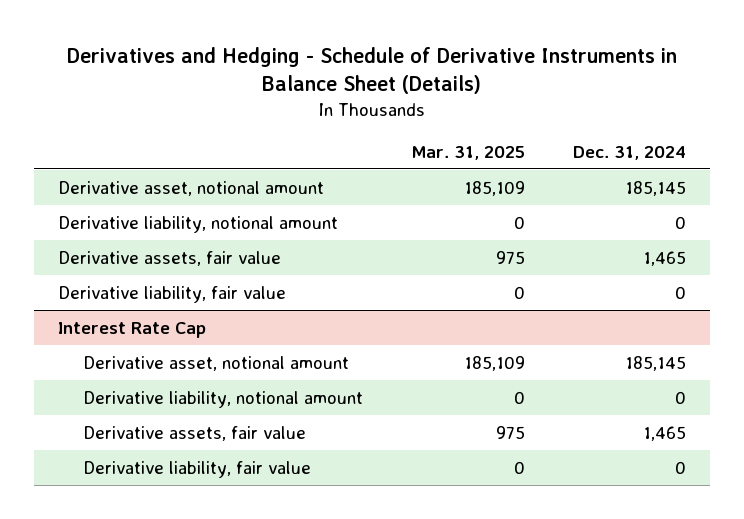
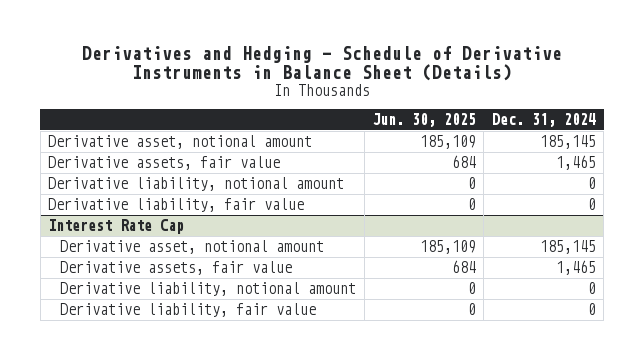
[411,145,526,160] Mar. 31, 2025 -> none
none -> [372,113,477,128] Jun. 30, 2025
[58,215,339,233] Derivative liability, notional amount -> [47,177,344,192] Derivative liability, notional amount
[82,390,363,408] Derivative liability, notional amount -> [60,282,357,297] Derivative liability, notional amount

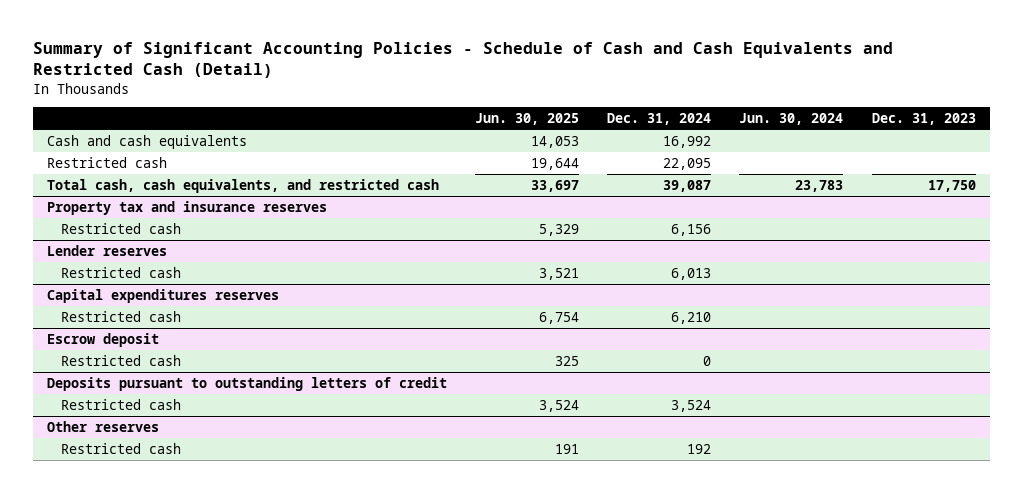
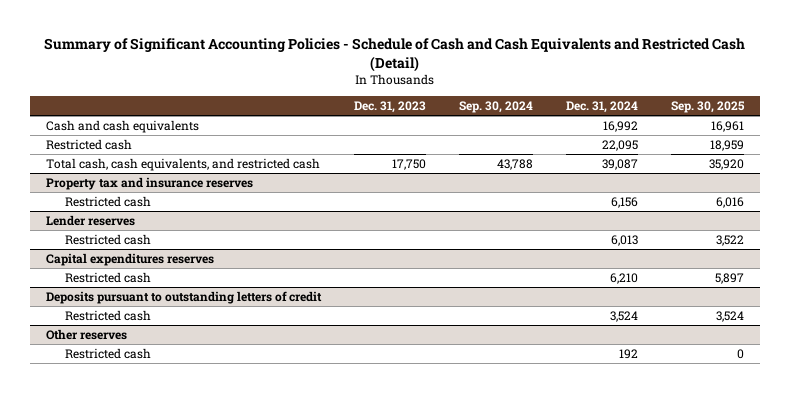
[475,113,580,126] Jun. 30, 2025 -> none
[739,113,844,126] Jun. 30, 2024 -> none
none -> [459,101,534,114] Sep. 30, 2024
none -> [670,101,745,114] Sep. 30, 2025
[46,332,159,347] Escrow deposit -> none
[60,354,181,366] Restricted cash -> none

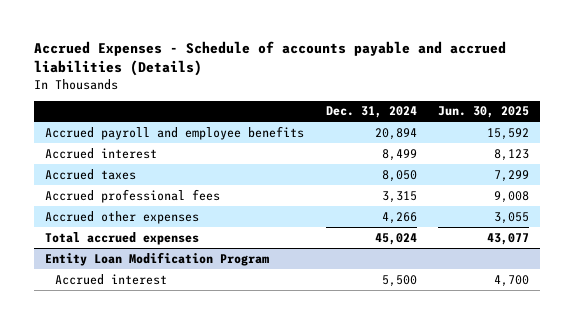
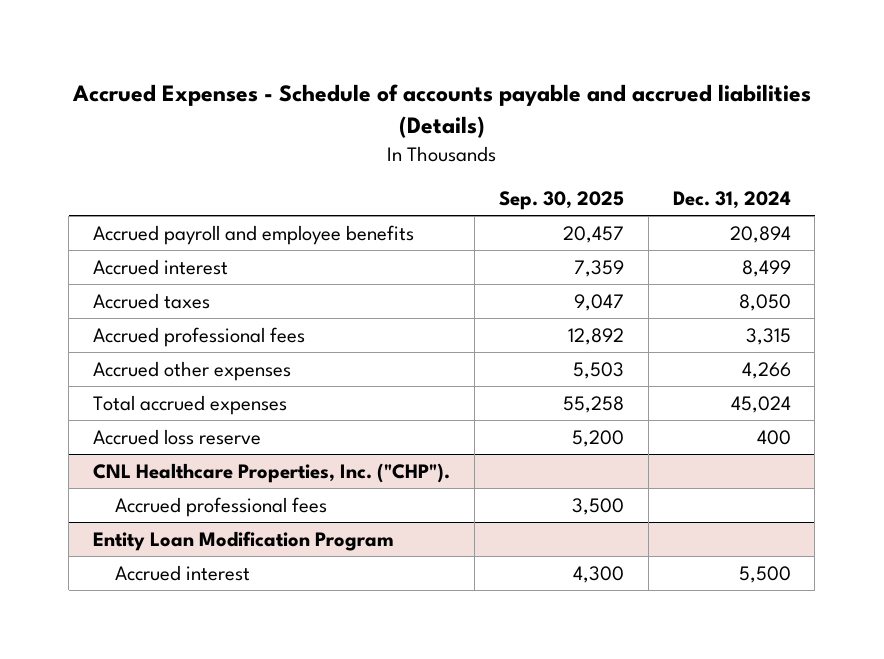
[438,106,530,119] Jun. 30, 2025 -> none
none -> [498,191,624,211] Sep. 30, 2025
none -> [93,428,262,445] Accrued loss reserve
none -> [93,462,451,483] CNL Healthcare Properties, Inc. ("CHP").
none -> [115,496,328,517] Accrued professional fees

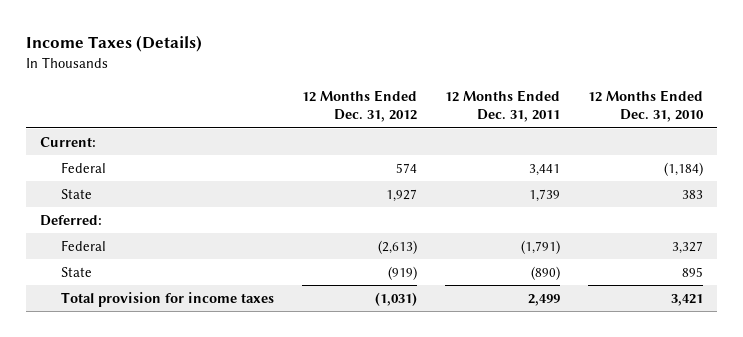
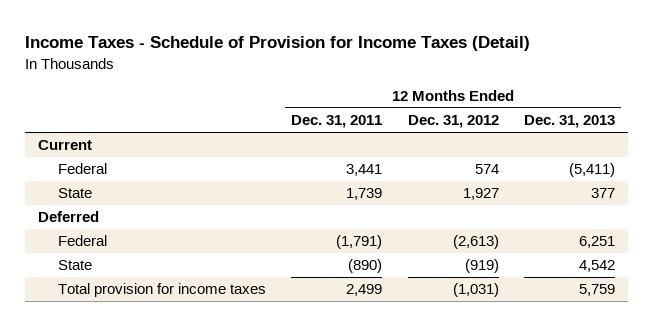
[25,35,202,53] Income Taxes (Details) -> [25,36,531,52] Income Taxes - Schedule of Provision for Income Taxes (Detail)
[588,89,705,123] 12 Months Ended Dec. 31, 2010 -> none
none -> [523,115,615,129] Dec. 31, 2013
[39,136,96,147] Current: -> [37,140,92,151] Current
[39,214,102,226] Deferred: -> [37,211,99,223] Deferred

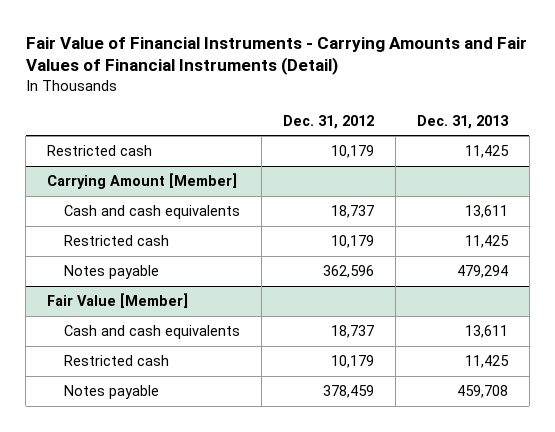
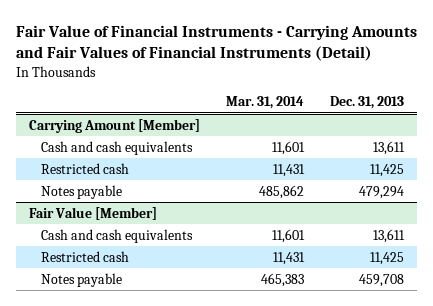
[283,114,375,129] Dec. 31, 2012 -> none
none -> [225,96,304,110] Mar. 31, 2014
[47,145,153,157] Restricted cash -> none

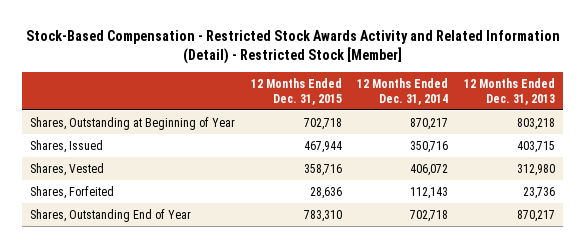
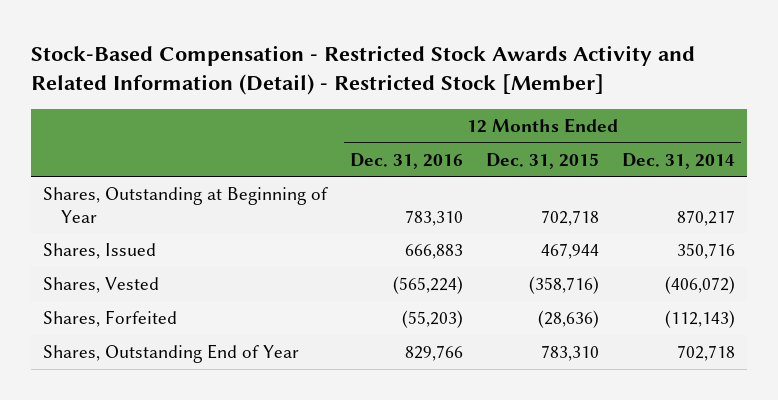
[464,77,556,105] 12 Months Ended Dec. 31, 2013 -> none
none -> [350,152,464,169] Dec. 31, 2016
[303,163,342,176] 358,716 -> [529,275,600,294] (358,716)
[410,163,449,176] 406,072 -> [665,275,736,294] (406,072)
[309,186,342,199] 28,636 -> [538,309,600,328] (28,636)
[410,186,449,199] 112,143 -> [665,309,736,328] (112,143)

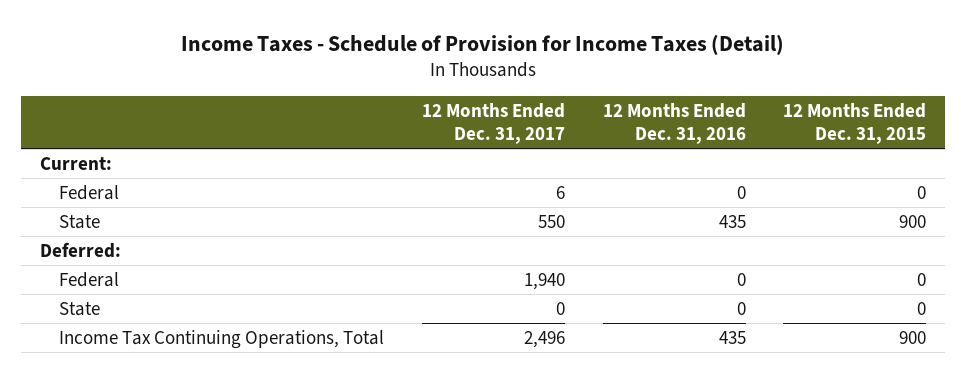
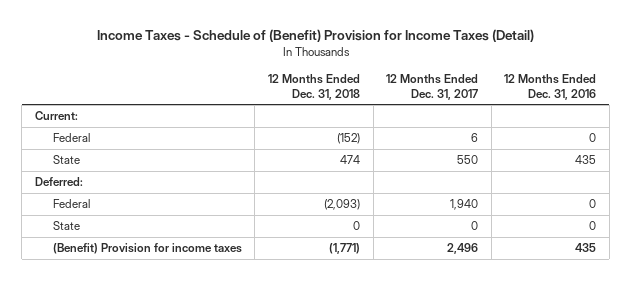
[181,33,785,55] Income Taxes - Schedule of Provision for Income Taxes (Detail) -> [96,29,534,43] Income Taxes - Schedule of (Benefit) Provision for Income Taxes (Detail)
[783,102,927,144] 12 Months Ended Dec. 31, 2015 -> none
none -> [268,73,361,100] 12 Months Ended Dec. 31, 2018
[59,330,385,350] Income Tax Continuing Operations, Total -> [52,243,242,255] (Benefit) Provision for income taxes

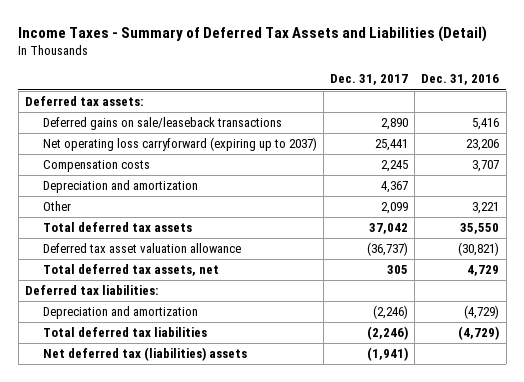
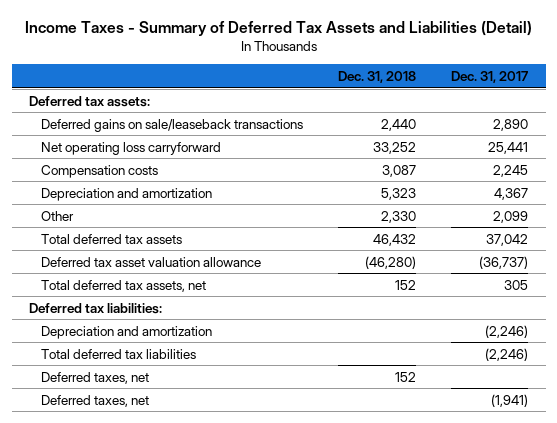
[421,74,500,86] Dec. 31, 2016 -> none
none -> [337,70,416,83] Dec. 31, 2018
[42,137,317,152] Net operating loss carryforward (expiring up to 2037) -> [40,141,221,155] Net operating loss carryforward
none -> [40,371,149,384] Deferred taxes, net
[42,347,247,362] Net deferred tax (liabilities) assets -> [40,394,149,407] Deferred taxes, net

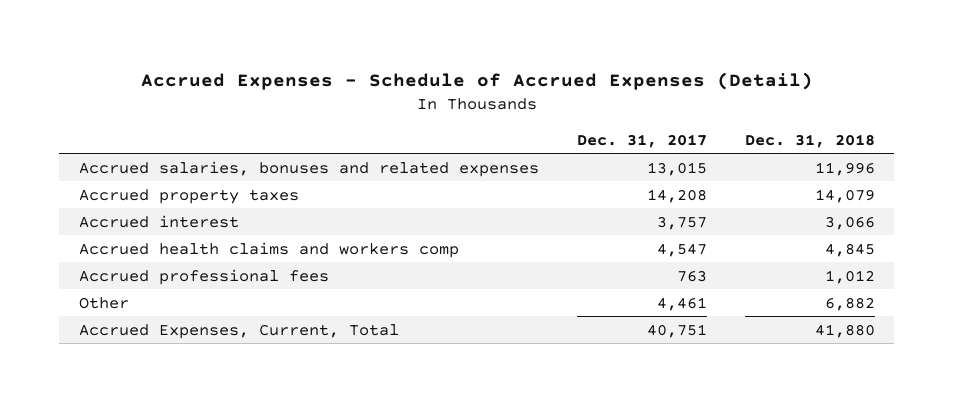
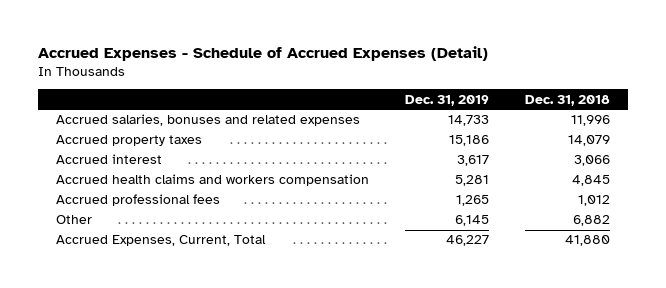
[576,133,707,148] Dec. 31, 2017 -> none
none -> [404,94,489,106] Dec. 31, 2019
[78,241,459,258] Accrued health claims and workers comp -> [55,174,369,187] Accrued health claims and workers compensation

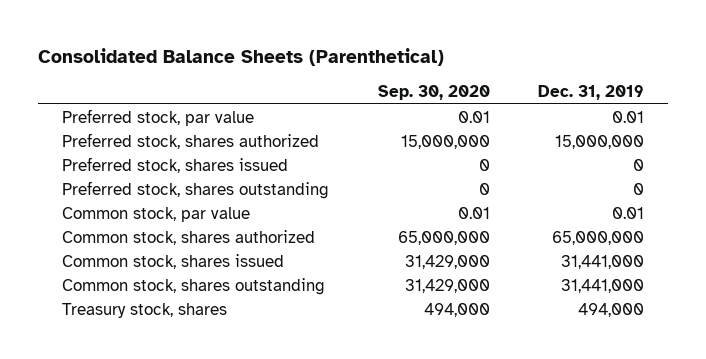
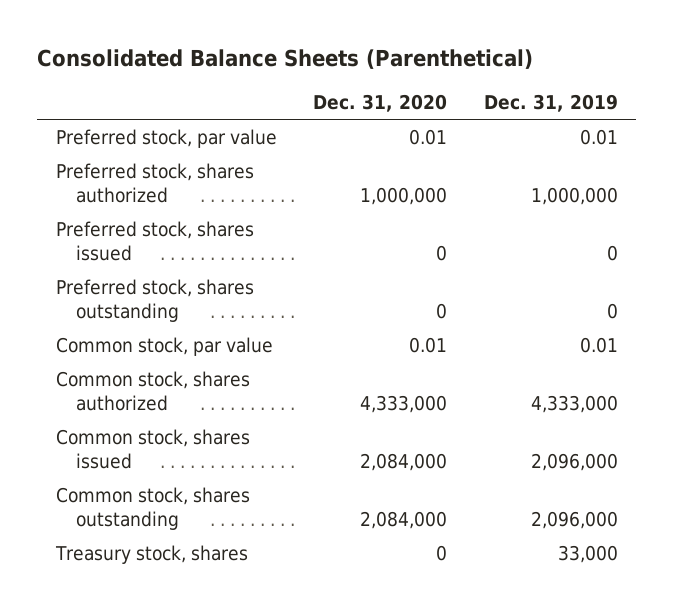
[377,85,490,101] Sep. 30, 2020 -> none
none -> [313,94,448,113] Dec. 31, 2020
[555,134,645,149] 15,000,000 -> [530,186,618,205] 1,000,000
[552,230,645,245] 65,000,000 -> [530,394,618,413] 4,333,000
[561,254,645,269] 31,441,000 -> [530,452,618,471] 2,096,000
[561,278,645,293] 31,441,000 -> [530,510,618,529] 2,096,000
[578,302,645,317] 494,000 -> [557,544,618,563] 33,000

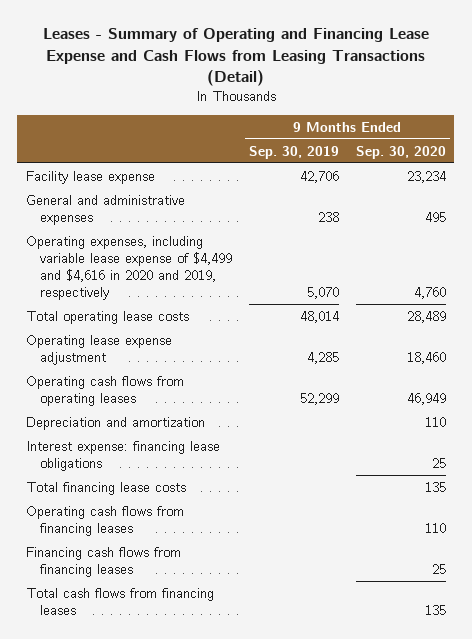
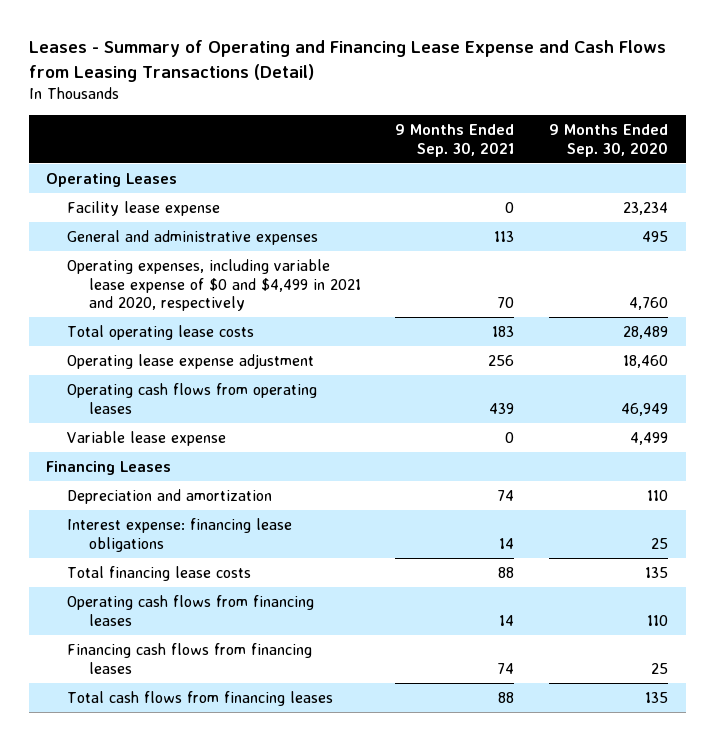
[248,145,339,159] Sep. 30, 2019 -> none
none -> [395,124,515,157] 9 Months Ended Sep. 30, 2021
none -> [46,172,178,187] Operating Leases
[25,235,233,301] Operating expenses, including variable lease expense of $4,499 and $4,616 in 2020 and 2019, respectively -> [67,258,361,312] Operating expenses, including variable lease expense of $0 and $4,499 in 2021 and 2020, respectively
none -> [67,430,227,446] Variable lease expense
none -> [46,460,172,475] Financing Leases

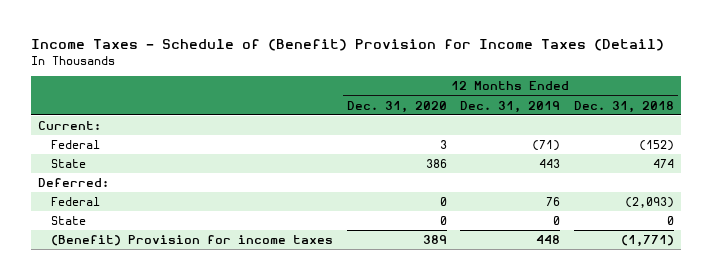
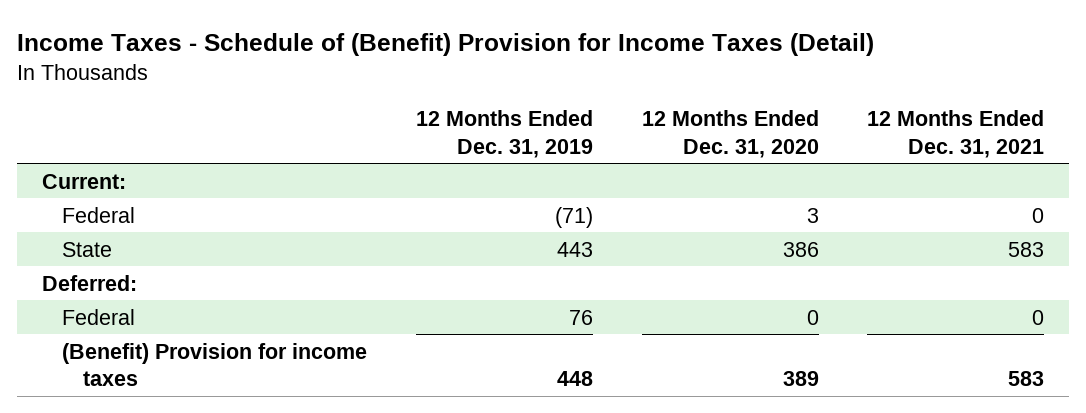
[574,100,675,113] Dec. 31, 2018 -> none
none -> [867,109,1045,158] 12 Months Ended Dec. 31, 2021
[50,216,86,226] State -> none

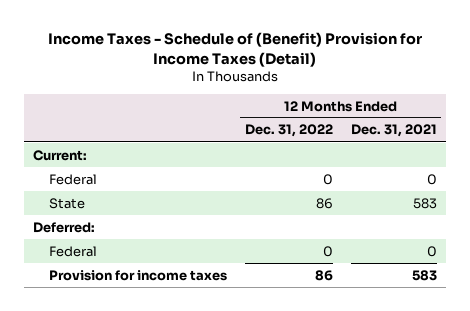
[415,109,593,158] 12 Months Ended Dec. 31, 2019 -> none
[641,109,819,158] 12 Months Ended Dec. 31, 2020 -> none
none -> [244,124,333,138] Dec. 31, 2022
[62,342,368,387] (Benefit) Provision for income taxes -> [49,269,228,281] Provision for income taxes

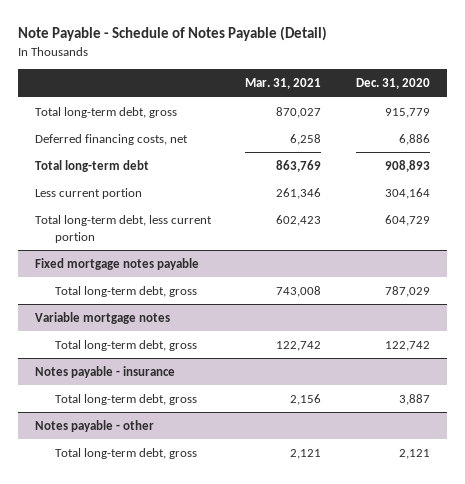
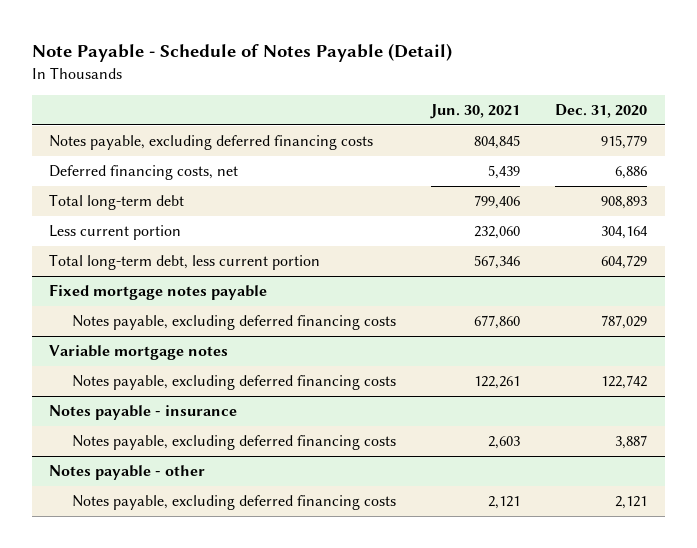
[245,78,322,90] Mar. 31, 2021 -> none
none -> [429,104,520,120] Jun. 30, 2021
[35,106,178,118] Total long-term debt, gross -> [49,135,374,151] Notes payable, excluding deferred financing costs
[55,285,198,297] Total long-term debt, gross -> [71,315,396,331] Notes payable, excluding deferred financing costs
[55,339,198,351] Total long-term debt, gross -> [71,375,396,391] Notes payable, excluding deferred financing costs
[55,393,198,405] Total long-term debt, gross -> [71,435,396,451] Notes payable, excluding deferred financing costs
[55,447,198,459] Total long-term debt, gross -> [71,495,396,511] Notes payable, excluding deferred financing costs

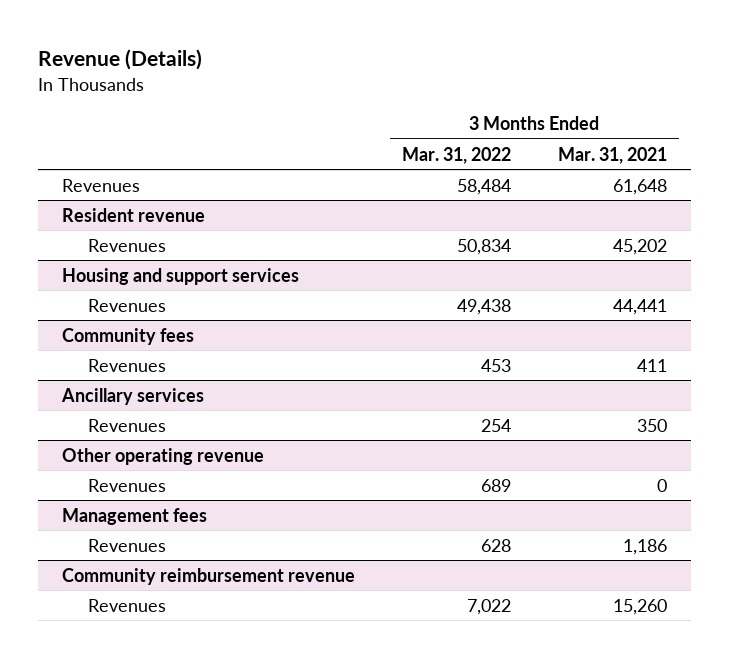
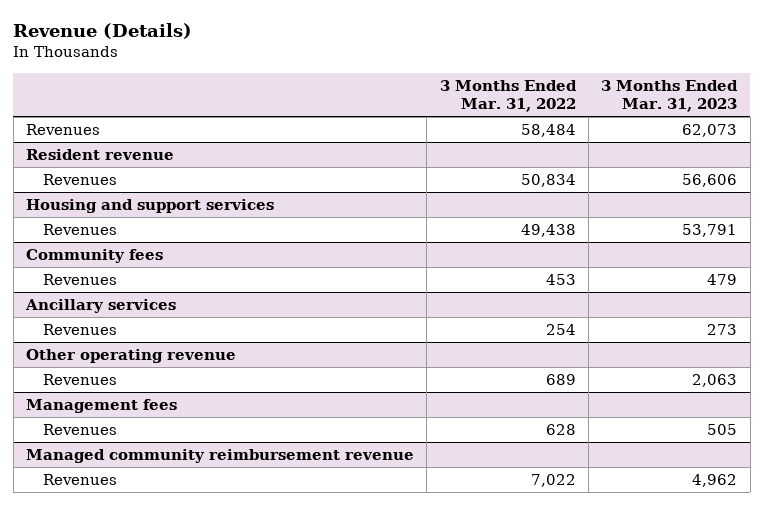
[558,146,668,164] Mar. 31, 2021 -> none
none -> [601,79,739,113] 3 Months Ended Mar. 31, 2023
[61,567,355,585] Community reimbursement revenue -> [26,449,415,464] Managed community reimbursement revenue

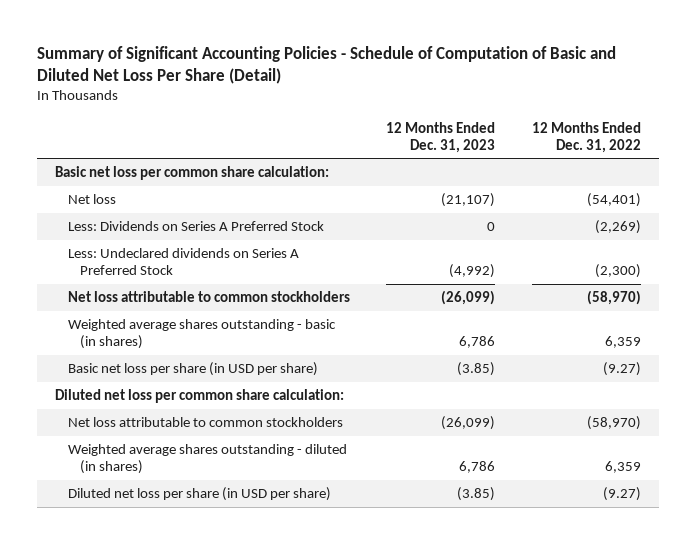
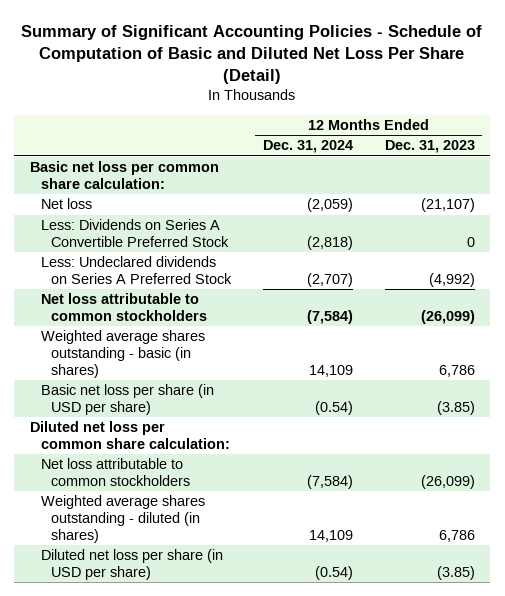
[532,121,642,153] 12 Months Ended Dec. 31, 2022 -> none
none -> [262,140,353,154] Dec. 31, 2024
[67,220,324,231] Less: Dividends on Series A Preferred Stock -> [40,219,230,247] Less: Dividends on Series A Convertible Preferred Stock

